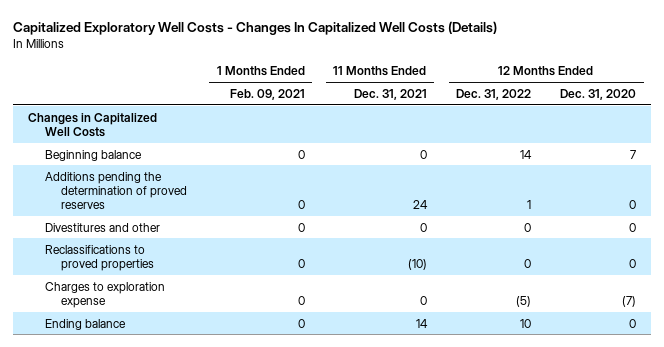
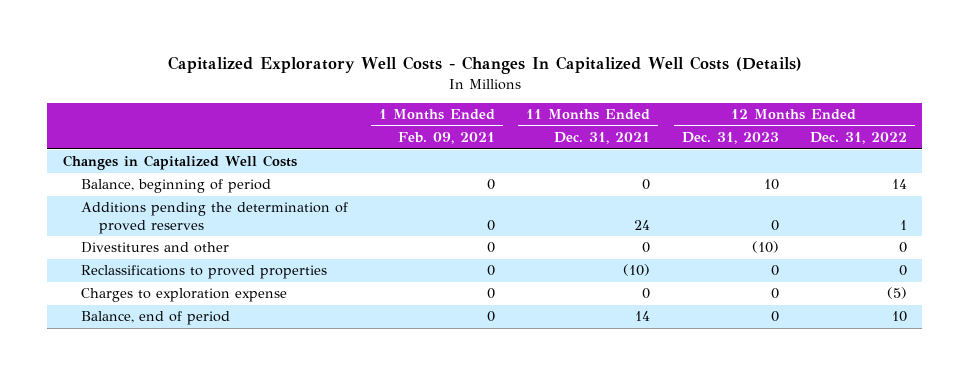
[560,88,637,100] Dec. 31, 2020 -> none
none -> [681,132,779,145] Dec. 31, 2023
[44,149,142,161] Beginning balance -> [80,179,271,194] Balance, beginning of period
[44,318,126,330] Ending balance -> [80,311,230,326] Balance, end of period

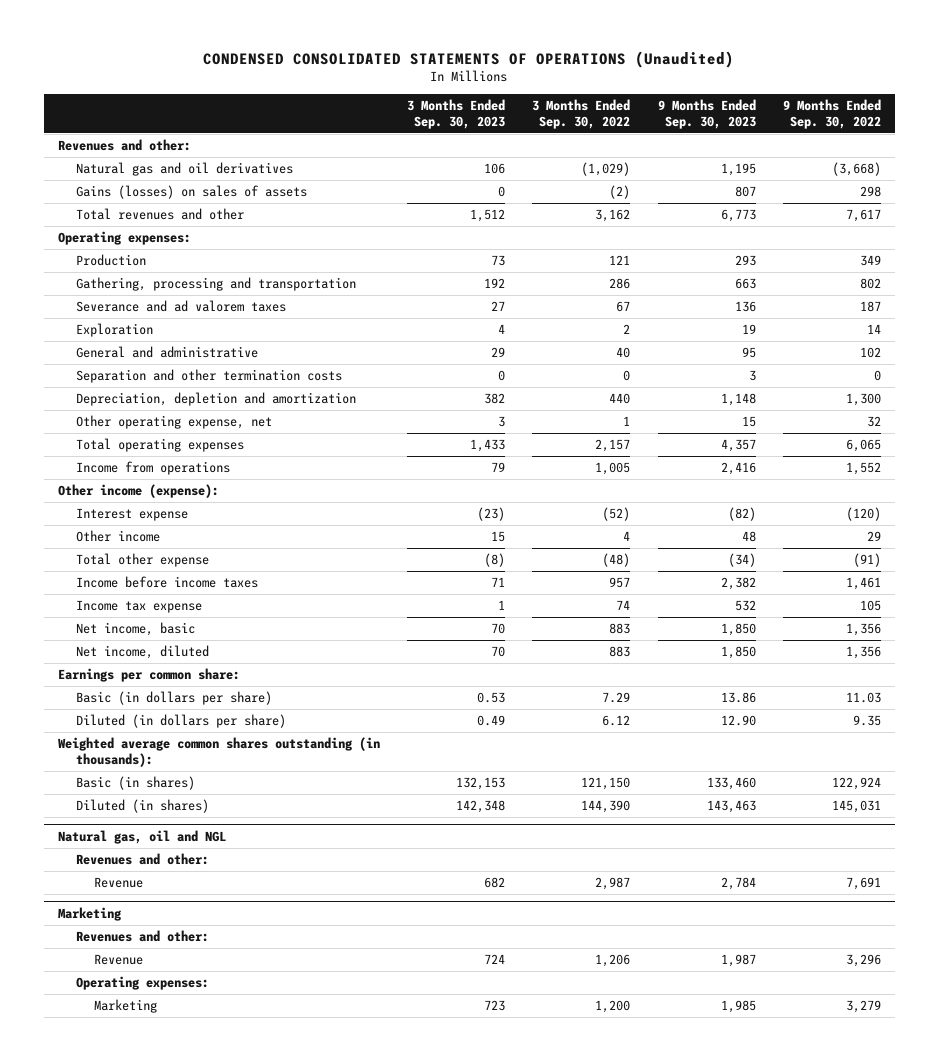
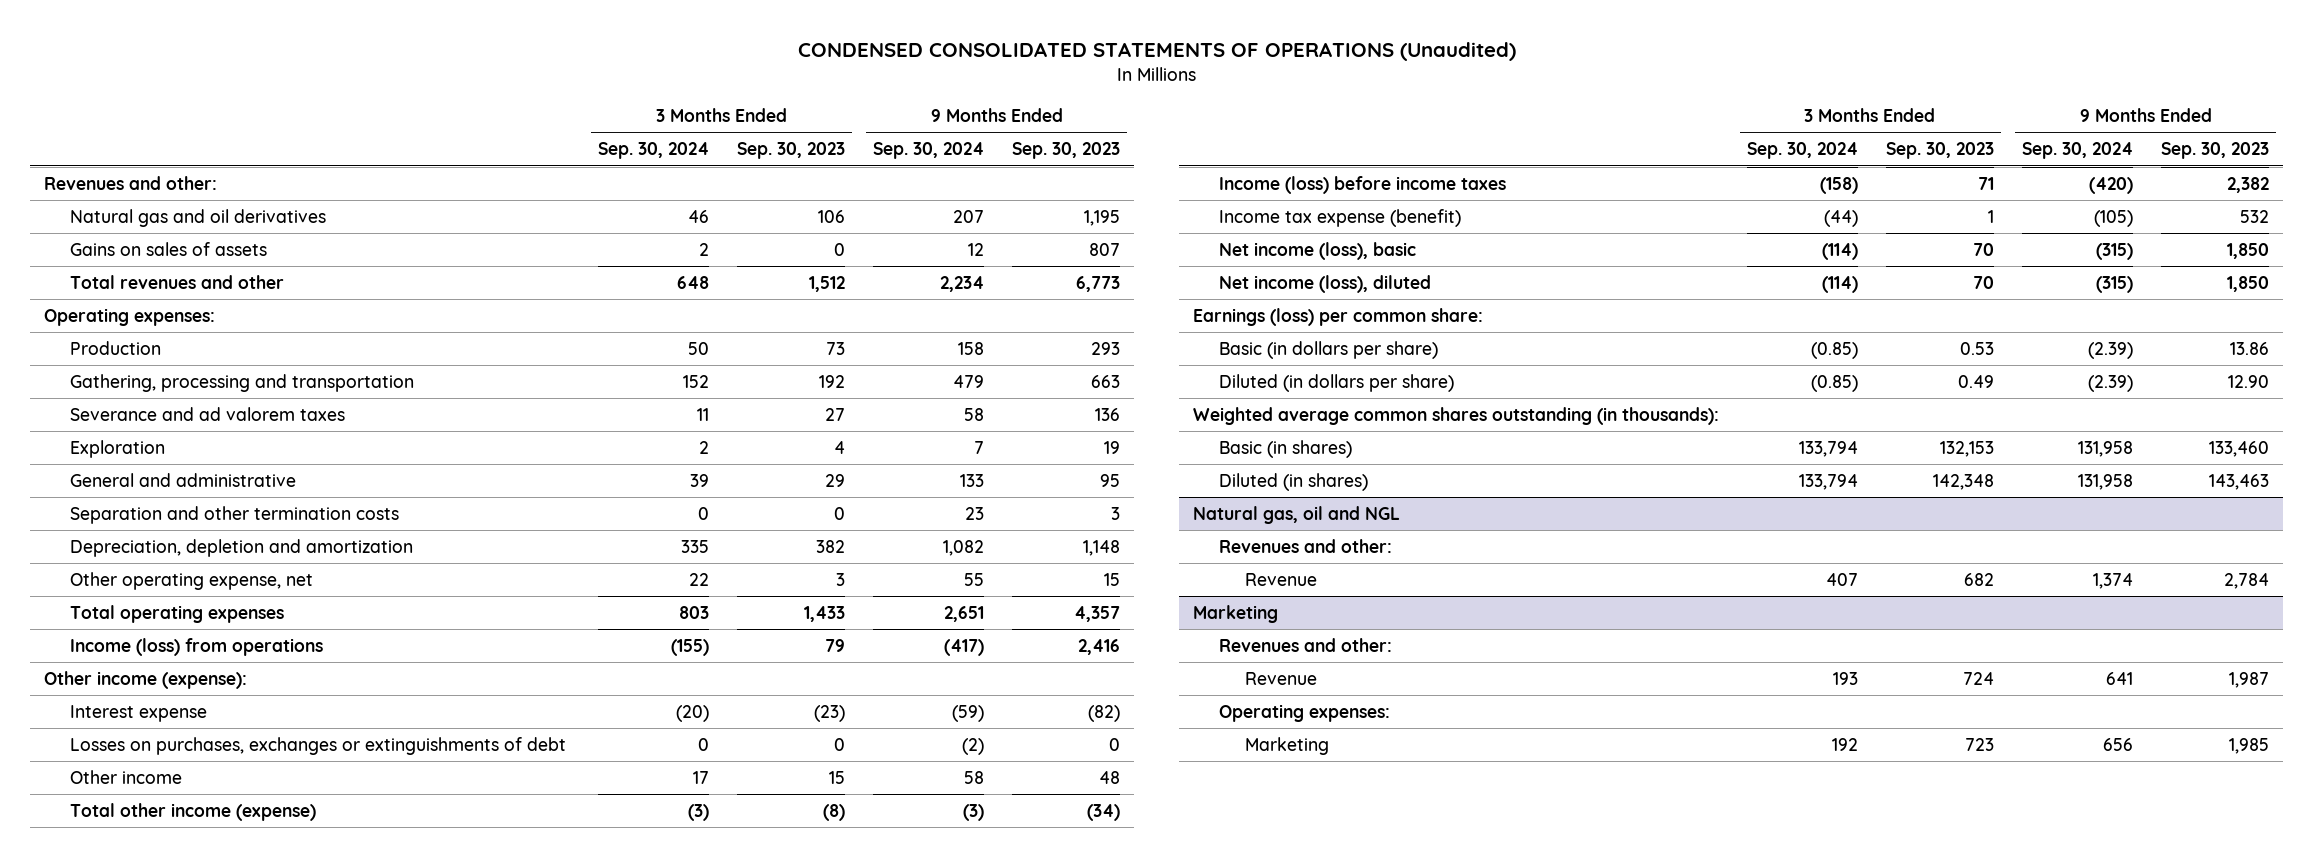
[532,99,631,129] 3 Months Ended Sep. 30, 2022 -> none
[783,99,882,129] 9 Months Ended Sep. 30, 2022 -> none
none -> [598,142,710,160] Sep. 30, 2024
none -> [873,142,985,160] Sep. 30, 2024
[75,185,307,200] Gains (losses) on sales of assets -> [70,241,268,256] Gains on sales of assets
[75,461,230,476] Income from operations -> [70,637,324,656] Income (loss) from operations
none -> [70,736,567,755] Losses on purchases, exchanges or extinguishments of debt
[75,553,209,568] Total other expense -> [70,802,317,821] Total other income (expense)
[75,576,258,589] Income before income taxes -> [1219,175,1507,194] Income (loss) before income taxes
[75,600,202,614] Income tax expense -> [1219,208,1462,227] Income tax expense (benefit)
[75,622,195,637] Net income, basic -> [1219,241,1417,260] Net income (loss), basic
[75,645,209,660] Net income, diluted -> [1219,274,1432,293] Net income (loss), diluted
[57,668,240,683] Earnings per common share: -> [1192,307,1483,326] Earnings (loss) per common share:

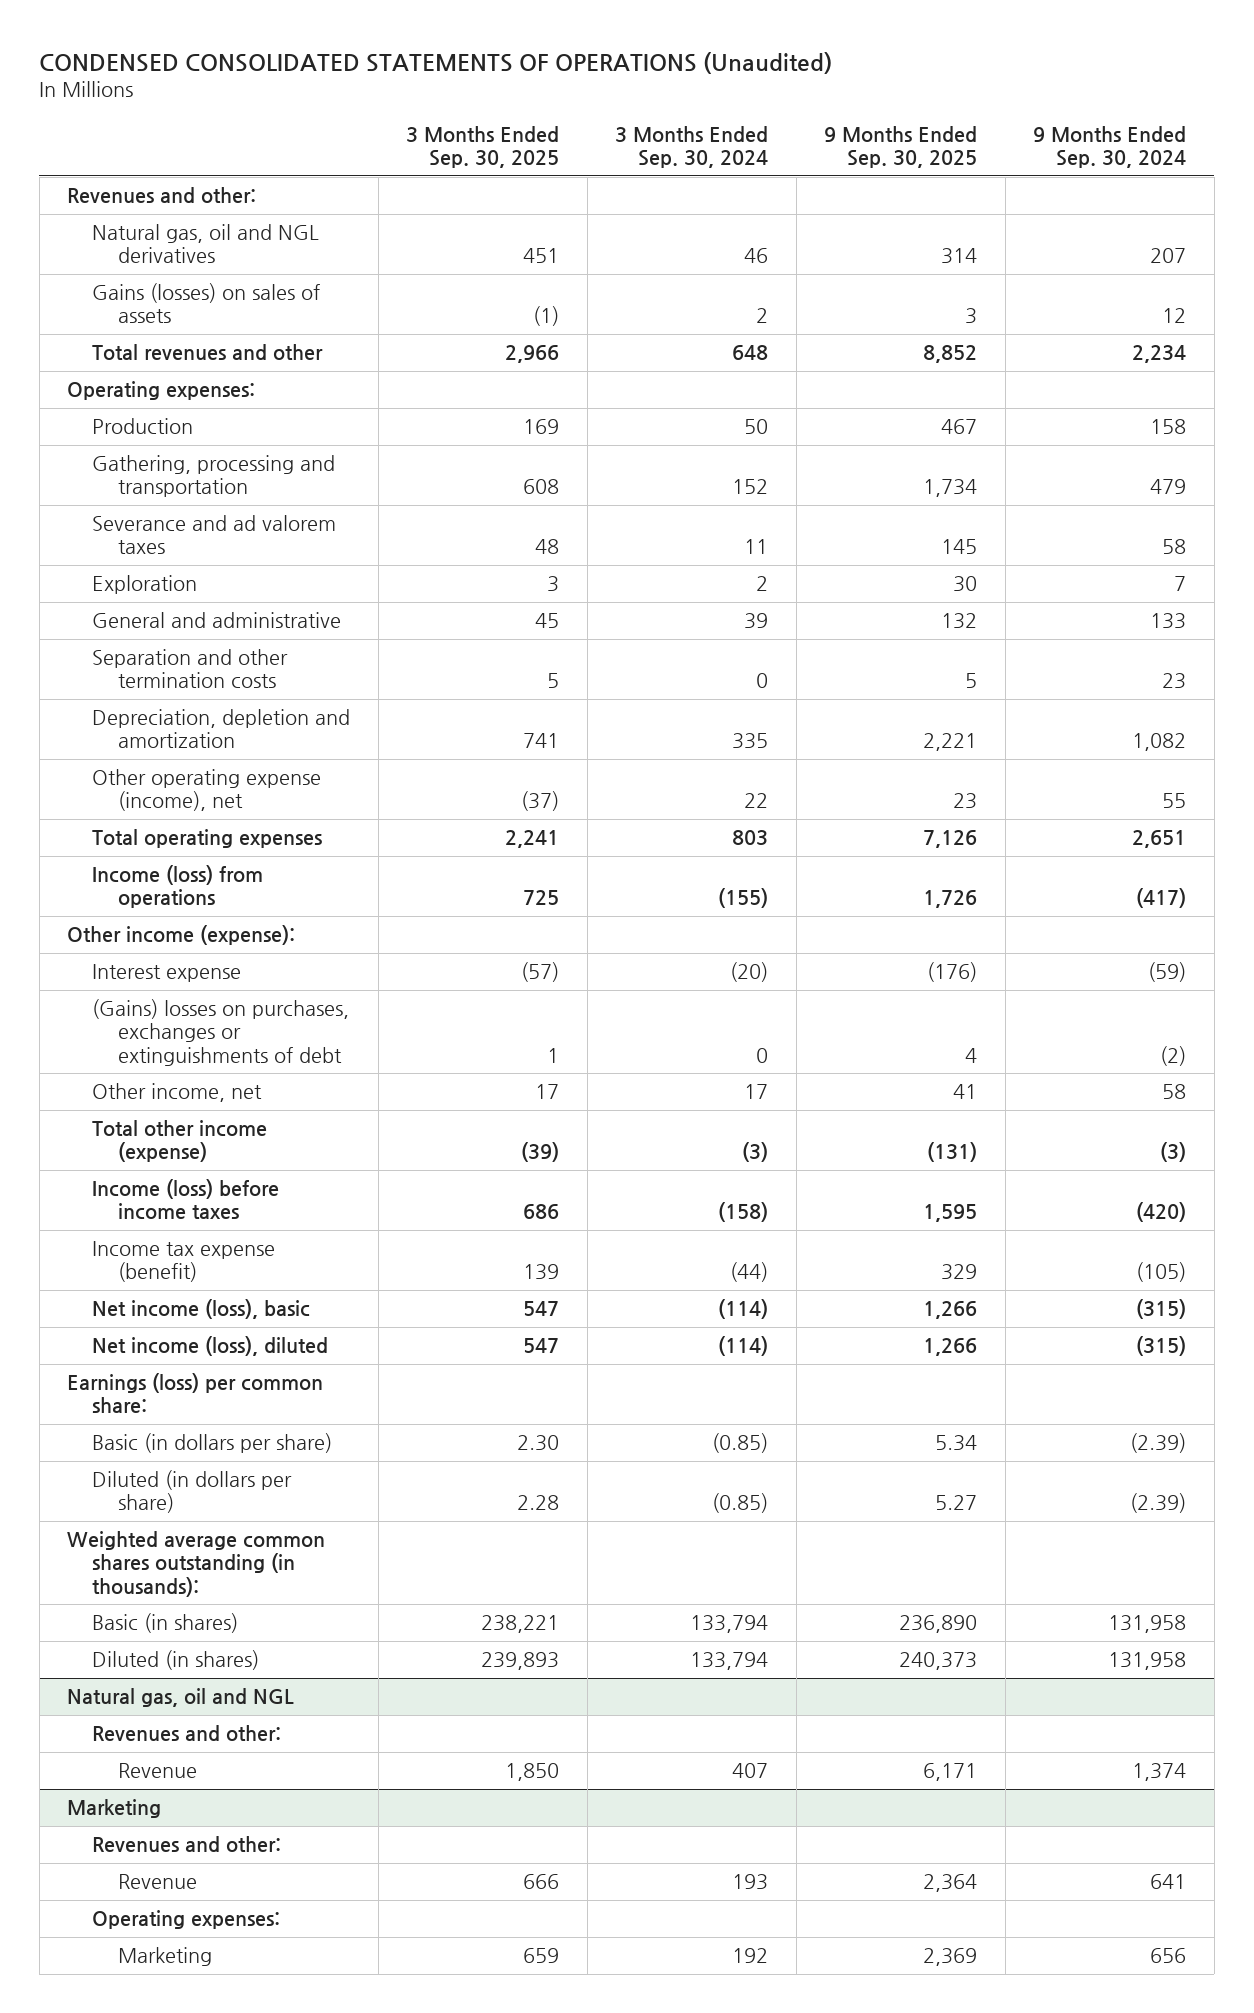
[737,142,846,160] Sep. 30, 2023 -> none
[1012,142,1121,160] Sep. 30, 2023 -> none
none -> [406,125,560,169] 3 Months Ended Sep. 30, 2025
none -> [824,125,978,169] 9 Months Ended Sep. 30, 2025
[70,208,327,227] Natural gas and oil derivatives -> [92,224,320,264] Natural gas, oil and NGL derivatives
[70,241,268,256] Gains on sales of assets -> [92,283,321,324] Gains (losses) on sales of assets
[70,571,314,590] Other operating expense, net -> [92,769,322,812] Other operating expense (income), net
[70,736,567,755] Losses on purchases, exchanges or extinguishments of debt -> [92,999,350,1066] (Gains) losses on purchases, exchanges or extinguishments of debt
[70,769,183,784] Other income -> [92,1083,263,1103] Other income, net

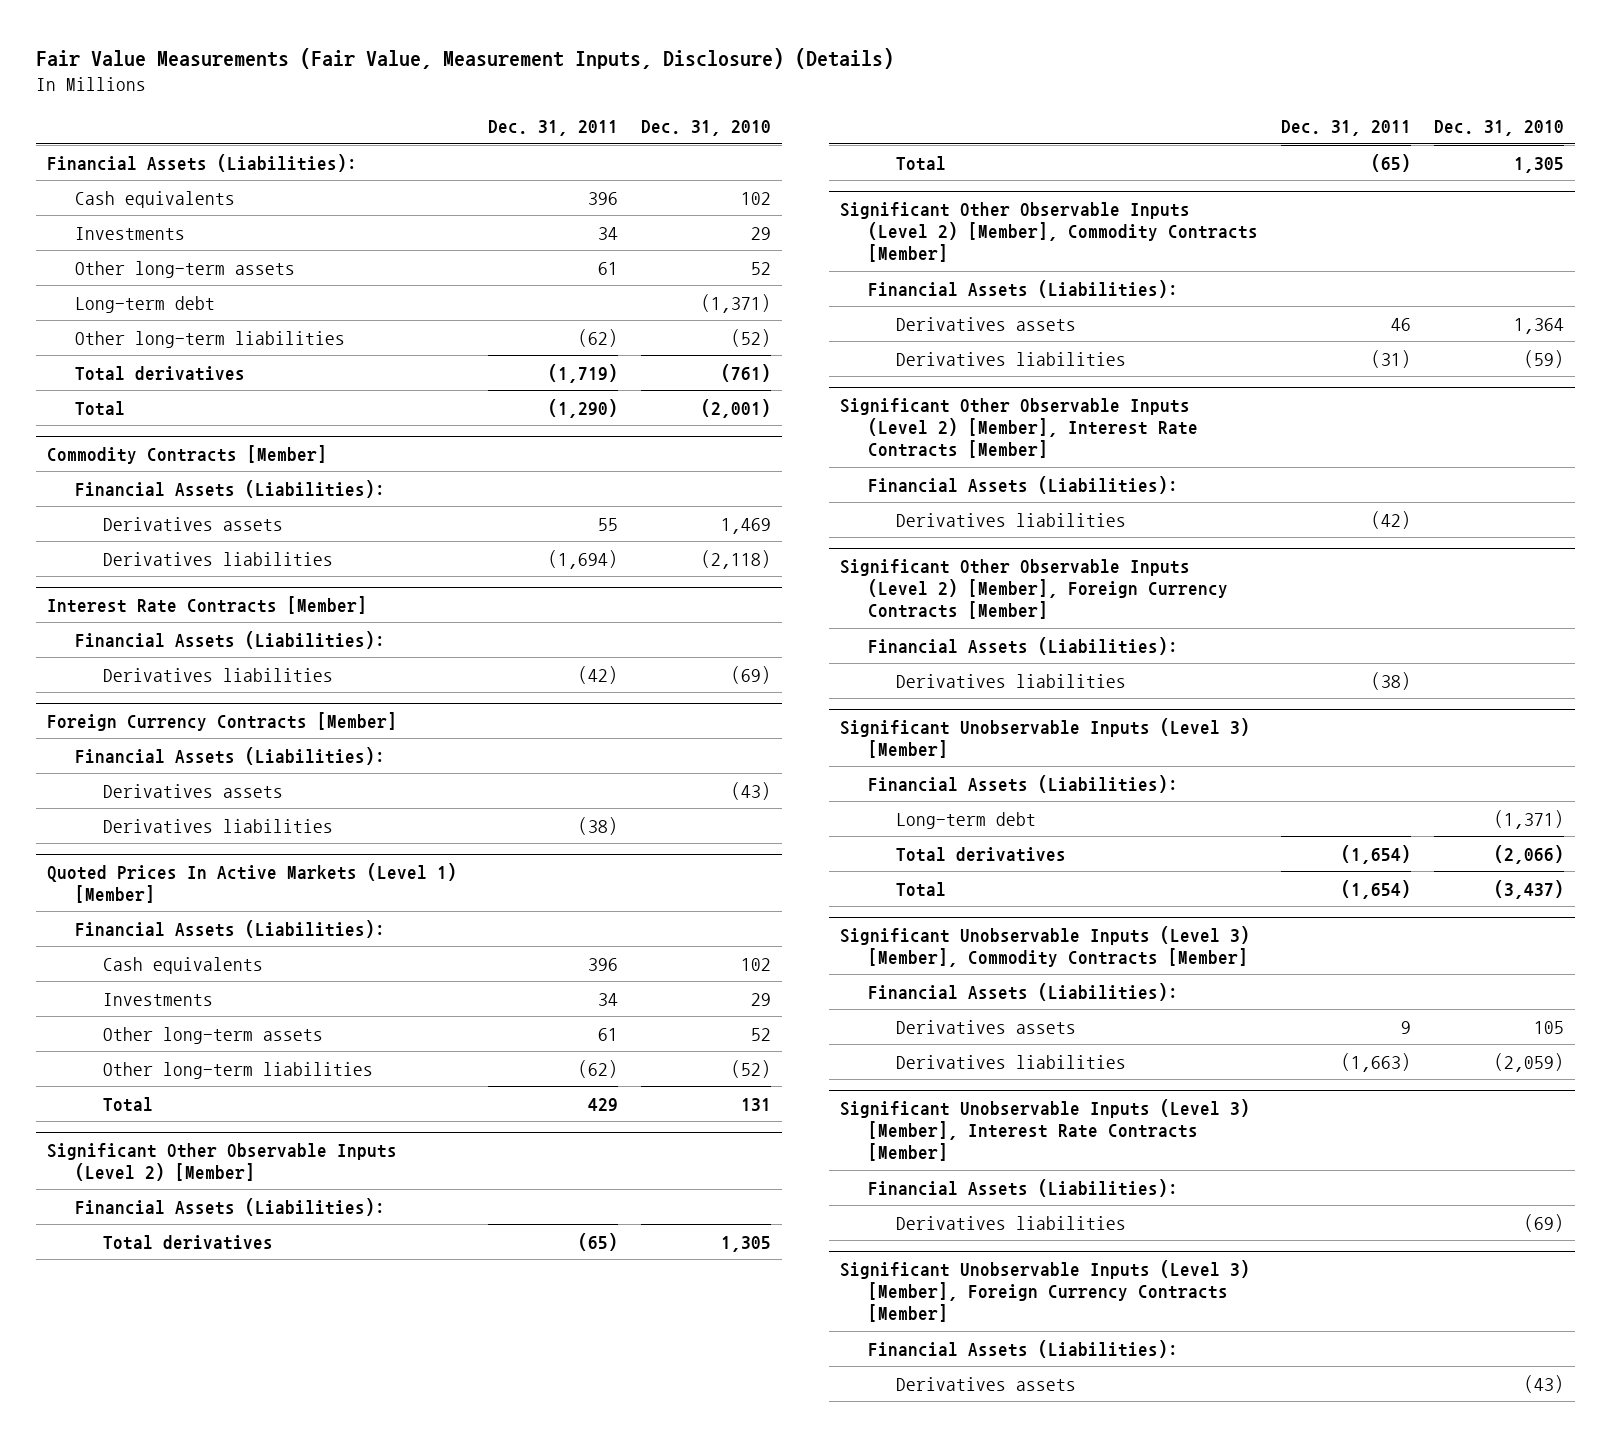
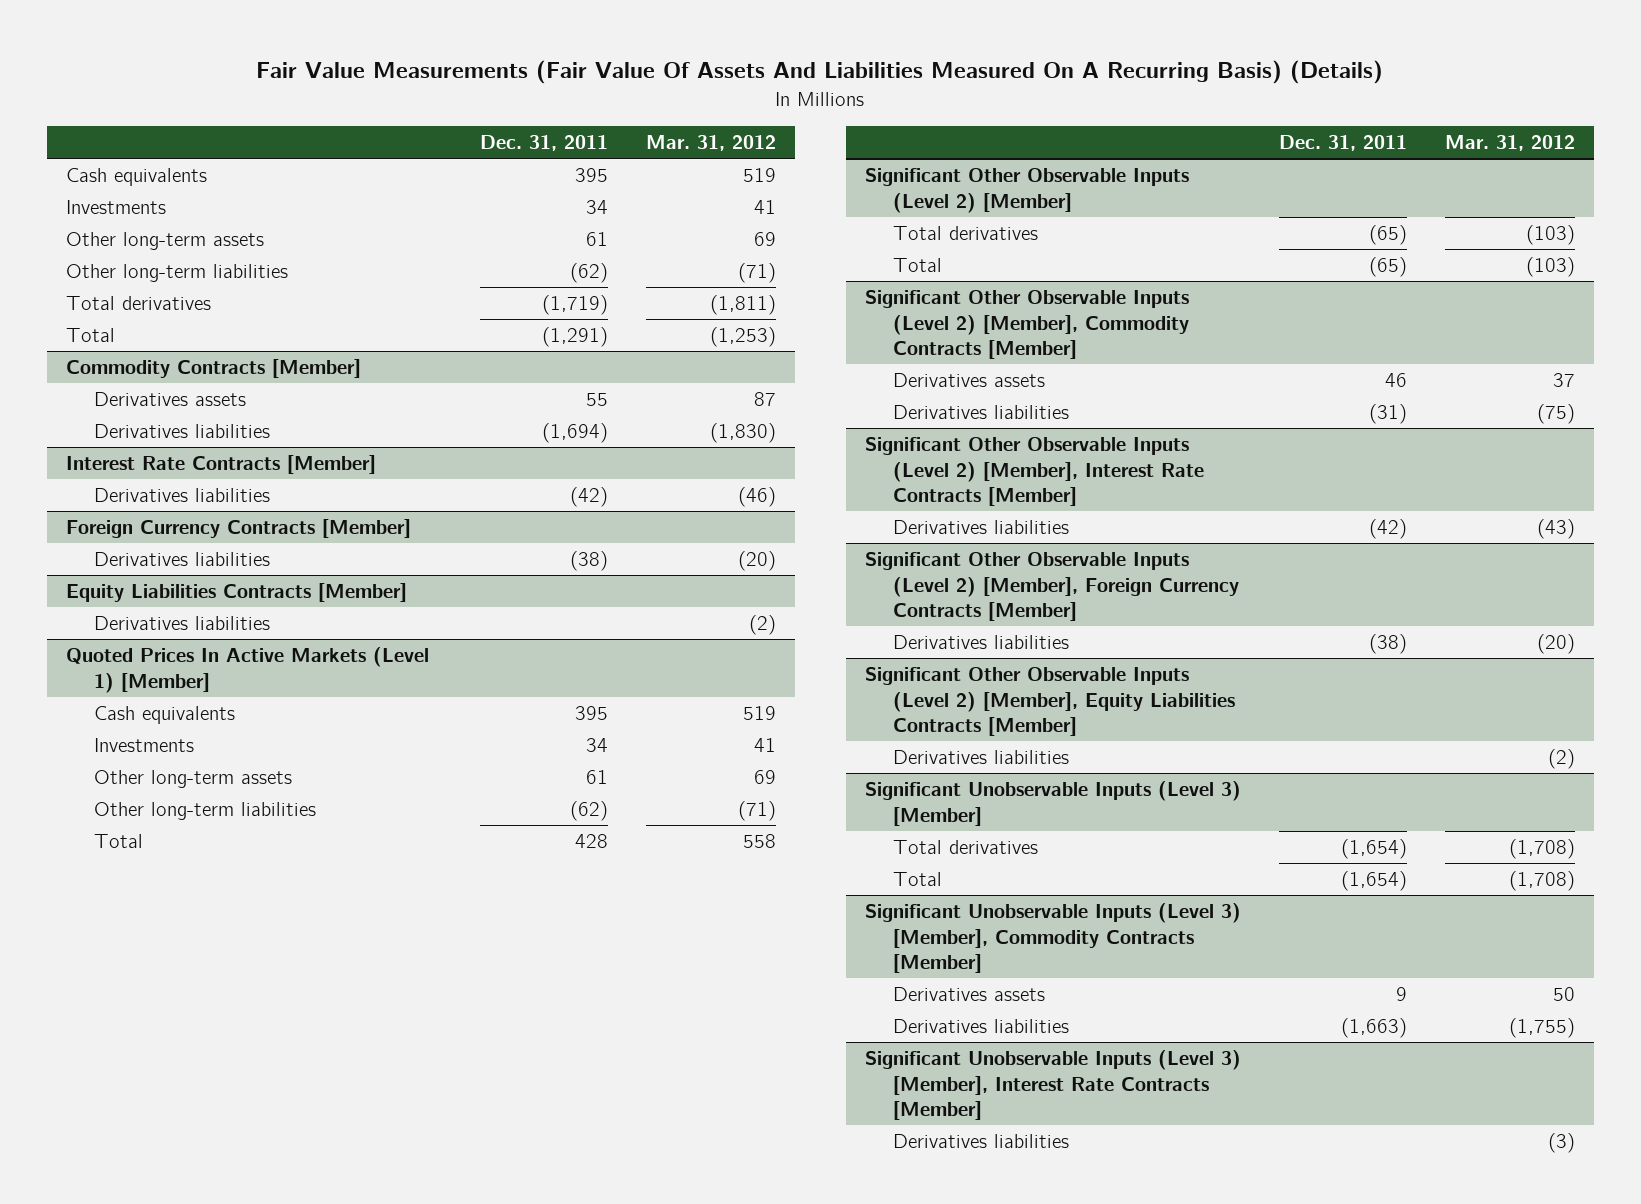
[35,47,894,69] Fair Value Measurements (Fair Value, Measurement Inputs, Disclosure) (Details) -> [256,60,1384,85] Fair Value Measurements (Fair Value Of Assets And Liabilities Measured On A Recurring Basis) (Details)
[640,120,771,137] Dec. 31, 2010 -> none
none -> [646,134,777,151] Mar. 31, 2012
[47,153,358,172] Financial Assets (Liabilities): -> none
[587,191,618,205] 396 -> [575,168,609,183] 395
[74,295,215,313] Long-term debt -> none
[547,398,618,418] (1,290) -> [542,327,609,348] (1,291)
[74,479,385,498] Financial Assets (Liabilities): -> none
[74,630,385,649] Financial Assets (Liabilities): -> none
[74,746,385,765] Financial Assets (Liabilities): -> none
[102,783,283,798] Derivatives assets -> none
none -> [66,583,408,603] Equity Liabilities Contracts [Member]
none -> [94,616,271,631] Derivatives liabilities
[74,919,385,938] Financial Assets (Liabilities): -> none
[587,957,618,971] 396 -> [575,706,609,721] 395
[587,1097,618,1111] 429 -> [575,834,609,849] 428
[74,1197,385,1216] Financial Assets (Liabilities): -> none
[868,279,1179,298] Financial Assets (Liabilities): -> none
[868,475,1179,494] Financial Assets (Liabilities): -> none
[868,636,1179,655] Financial Assets (Liabilities): -> none
none -> [864,667,1235,737] Significant Other Observable Inputs (Level 2) [Member], Equity Liabilities Contracts [Member]
none -> [892,750,1069,765] Derivatives liabilities
[868,774,1179,793] Financial Assets (Liabilities): -> none
[895,811,1036,829] Long-term debt -> none
[868,982,1179,1001] Financial Assets (Liabilities): -> none
[868,1178,1179,1197] Financial Assets (Liabilities): -> none
[840,1259,1251,1322] Significant Unobservable Inputs (Level 3) [Member], Foreign Currency Contracts [Member] -> none
[868,1339,1179,1358] Financial Assets (Liabilities): -> none
[895,1376,1076,1391] Derivatives assets -> none

